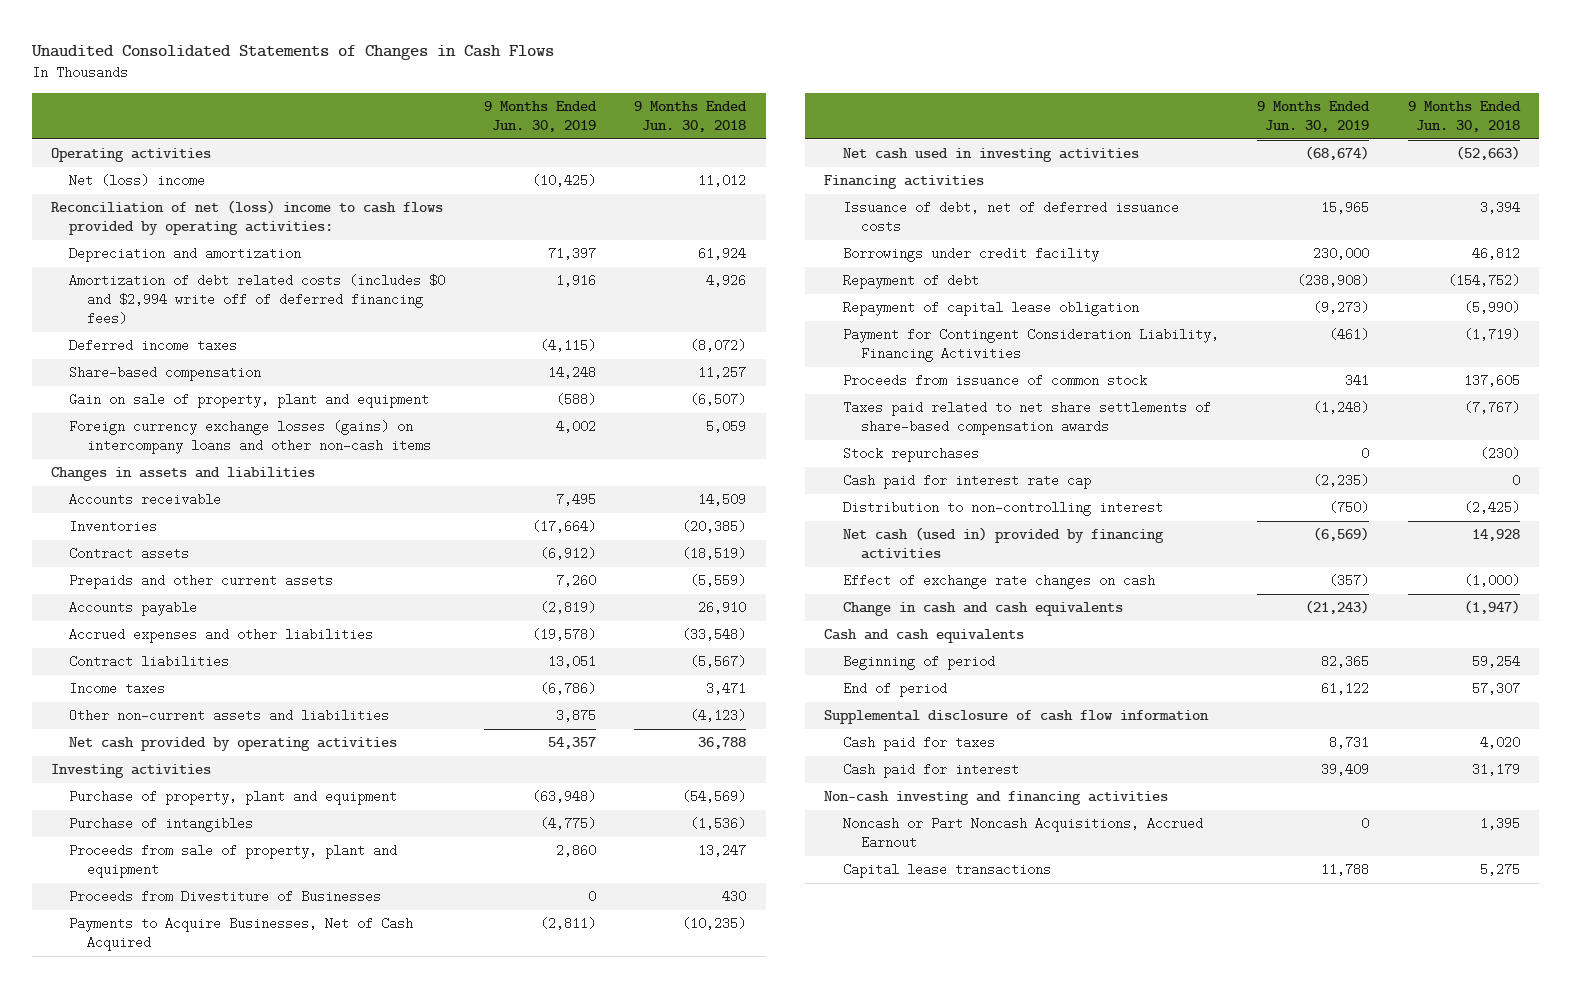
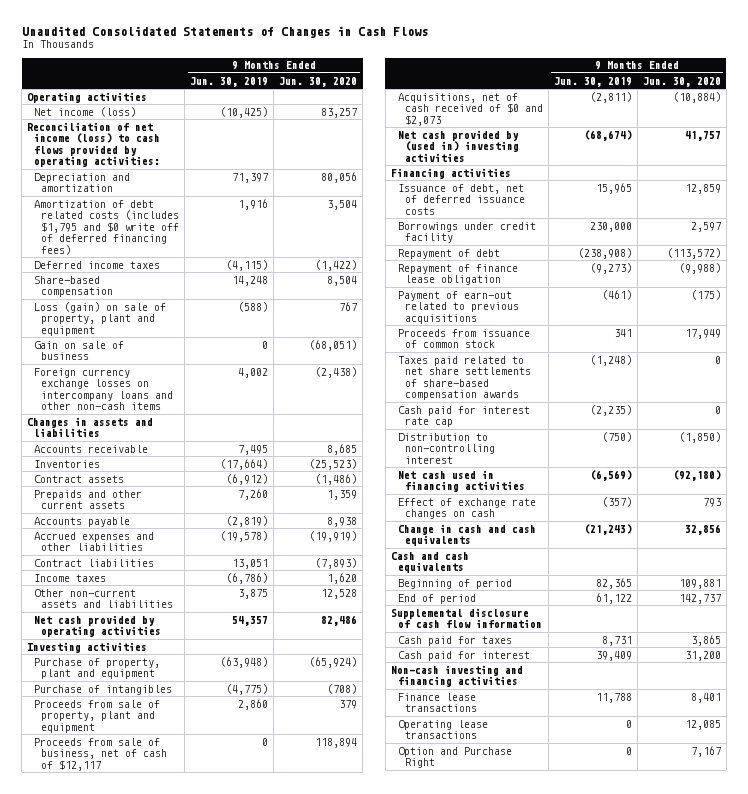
[634,101,748,132] 9 Months Ended Jun. 30, 2018 -> none
none -> [279,76,358,87] Jun. 30, 2020
[69,174,206,188] Net (loss) income -> [34,106,137,117] Net income (loss)
[50,200,443,236] Reconciliation of net (loss) income to cash flows provided by operating activities: -> [27,121,161,168] Reconciliation of net income (loss) to cash flows provided by operating activities:
[69,274,446,325] Amortization of debt related costs (includes $0 and $2,994 write off of deferred financing fees) -> [34,199,180,256] Amortization of debt related costs (includes $1,795 and $0 write off of deferred financing fees)
[69,393,430,409] Gain on sale of property, plant and equipment -> [34,301,167,336] Loss (gain) on sale of property, plant and equipment
none -> [34,340,125,361] Gain on sale of business
[69,420,432,455] Foreign currency exchange losses (gains) on intercompany loans and other non-cash items -> [34,367,174,411] Foreign currency exchange losses on intercompany loans and other non-cash items
[69,890,382,904] Proceeds from Divestiture of Businesses -> none
none -> [34,737,168,771] Proceeds from sale of business, net of cash of $12,117
[69,917,414,952] Payments to Acquire Businesses, Net of Cash Acquired -> [397,92,543,126] Acquisitions, net of cash received of $0 and $2,073
[842,148,1139,163] Net cash used in investing activities -> [397,129,519,162] Net cash provided by (used in) investing activities
[842,301,1139,317] Repayment of capital lease obligation -> [397,263,518,286] Repayment of finance lease obligation
[842,328,1219,363] Payment for Contingent Consideration Liability, Financing Activities -> [397,290,519,324] Payment of earn-out related to previous acquisitions
[842,447,979,463] Stock repurchases -> none
[842,527,1164,560] Net cash (used in) provided by financing activities -> [397,469,525,493] Net cash used in financing activities
[842,817,1203,850] Noncash or Part Noncash Acquisitions, Accrued Earnout -> none
[842,863,1051,879] Capital lease transactions -> [397,692,477,713] Finance lease transactions
none -> [397,719,488,740] Operating lease transactions
none -> [397,746,512,769] Option and Purchase Right

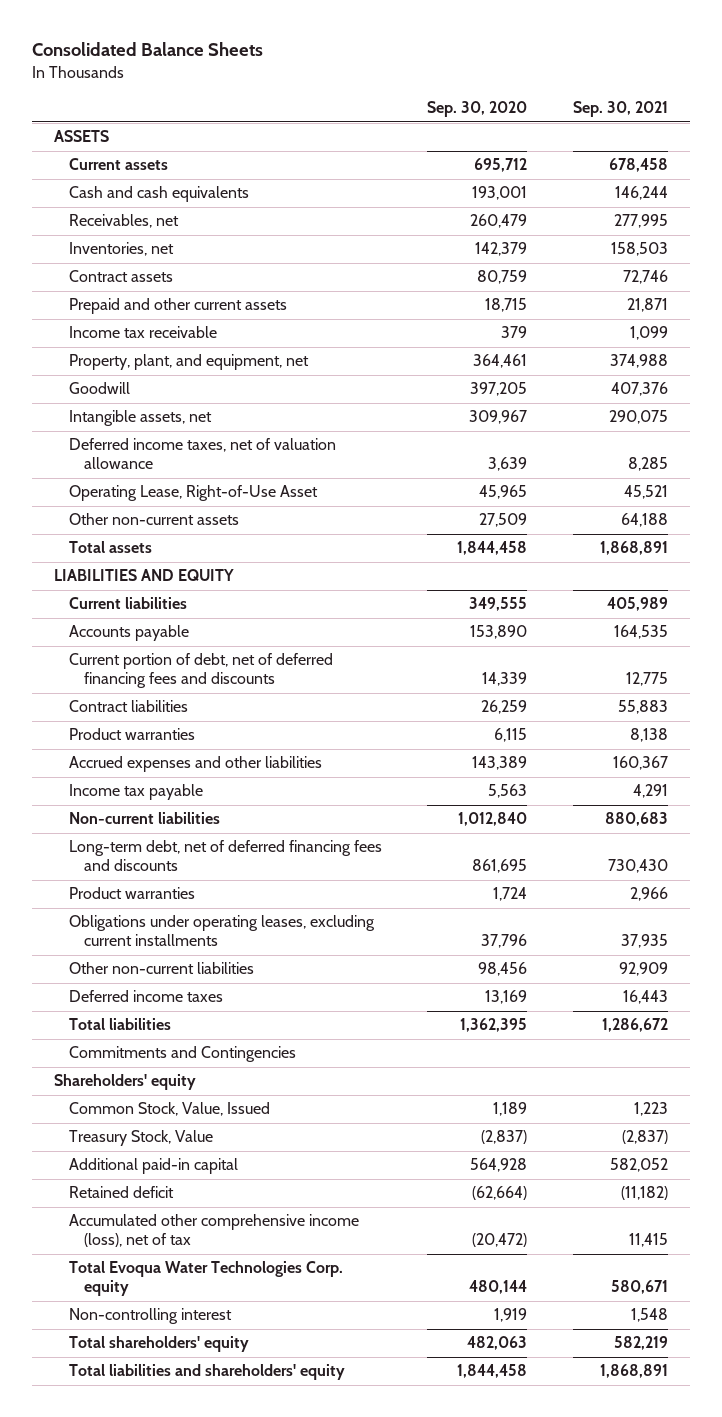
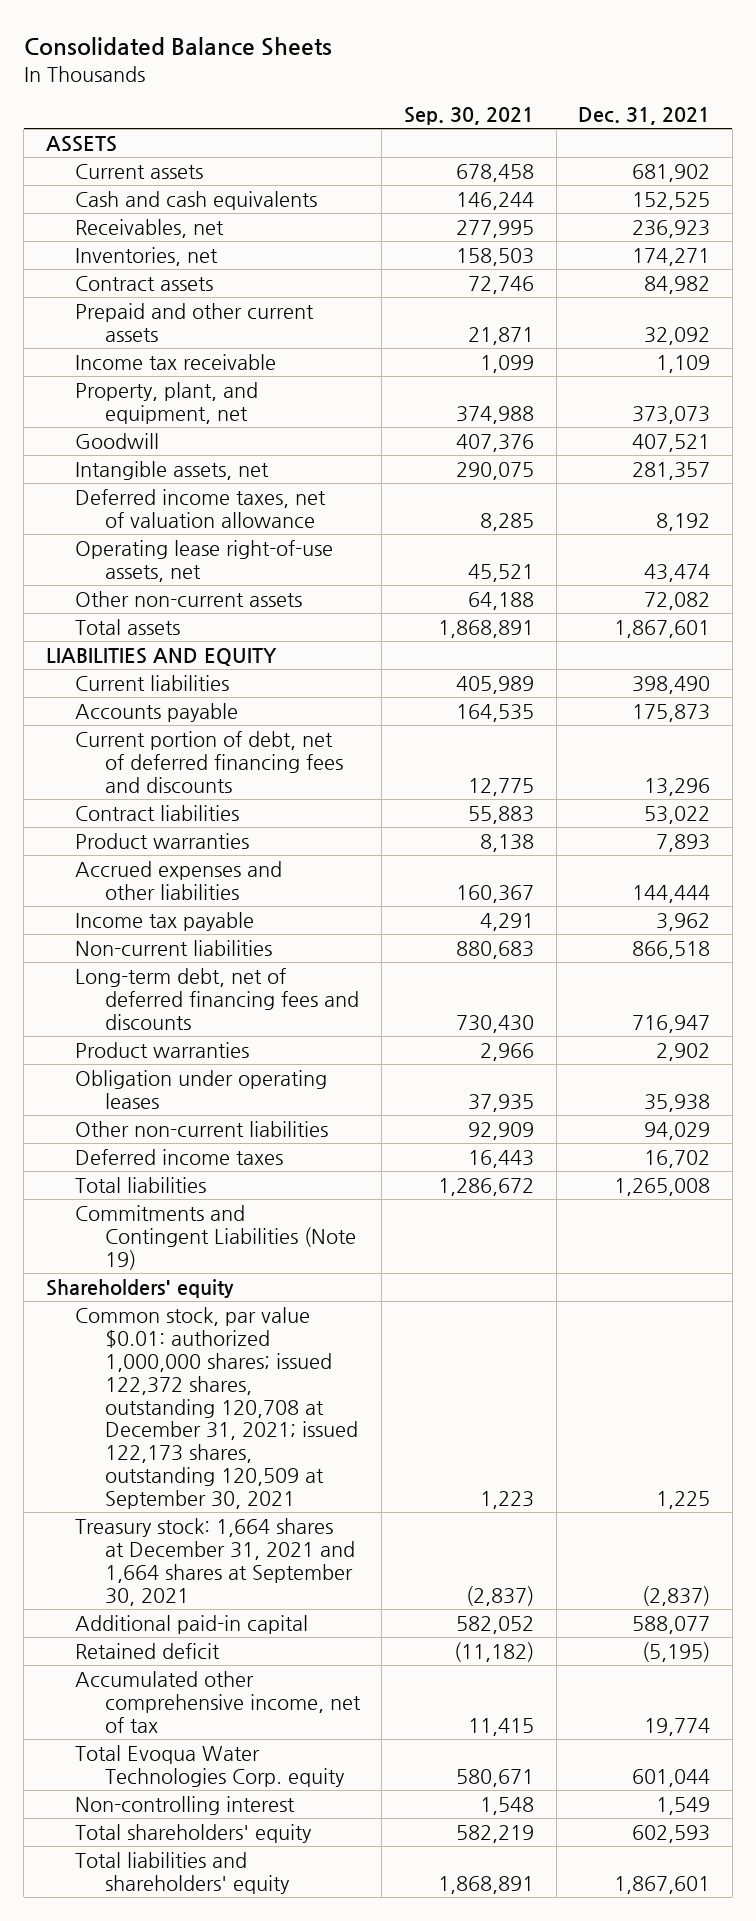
[427,101,528,118] Sep. 30, 2020 -> none
none -> [578,107,711,126] Dec. 31, 2021
[69,485,319,502] Operating Lease, Right-of-Use Asset -> [75,539,334,582] Operating lease right-of-use assets, net
[69,915,376,947] Obligations under operating leases, excluding current installments -> [75,1069,328,1109] Obligation under operating leases
[69,1046,297,1063] Commitments and Contingencies -> [75,1204,356,1270] Commitments and Contingent Liabilities (Note 19)
[69,1102,271,1117] Common Stock, Value, Issued -> [75,1306,358,1510] Common stock, par value $0.01: authorized 1,000,000 shares; issued 122,372 shares, outstanding 120,708 at December 31, 2021; issued 122,173 shares, outstanding 120,509 at September 30, 2021
[69,1130,214,1147] Treasury Stock, Value -> [75,1517,355,1606] Treasury stock: 1,664 shares at December 31, 2021 and 1,664 shares at September 30, 2021
[69,1214,360,1248] Accumulated other comprehensive income (loss), net of tax -> [75,1670,361,1733] Accumulated other comprehensive income, net of tax

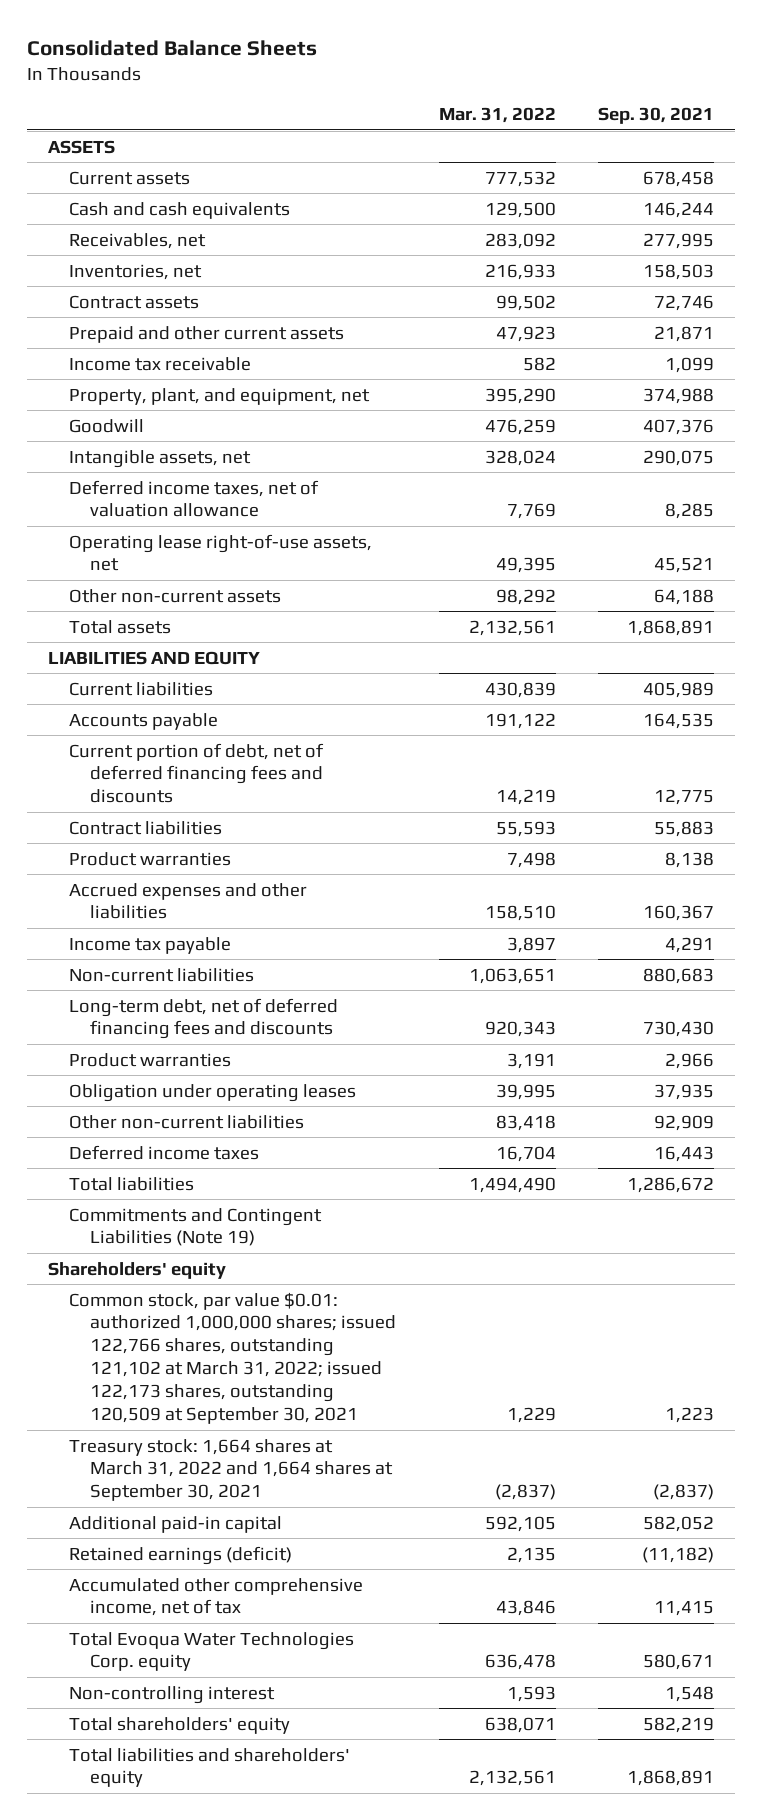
[578,107,711,126] Dec. 31, 2021 -> none
none -> [438,107,556,124] Mar. 31, 2022
[75,1306,358,1510] Common stock, par value $0.01: authorized 1,000,000 shares; issued 122,372 shares, outstanding 120,708 at December 31, 2021; issued 122,173 shares, outstanding 120,509 at September 30, 2021 -> [69,1291,397,1425] Common stock, par value $0.01: authorized 1,000,000 shares; issued 122,766 shares, outstanding 121,102 at March 31, 2022; issued 122,173 shares, outstanding 120,509 at September 30, 2021
[75,1517,355,1606] Treasury stock: 1,664 shares at December 31, 2021 and 1,664 shares at September 30, 2021 -> [69,1438,394,1502] Treasury stock: 1,664 shares at March 31, 2022 and 1,664 shares at September 30, 2021
[75,1642,221,1659] Retained deficit -> [69,1545,293,1565] Retained earnings (deficit)

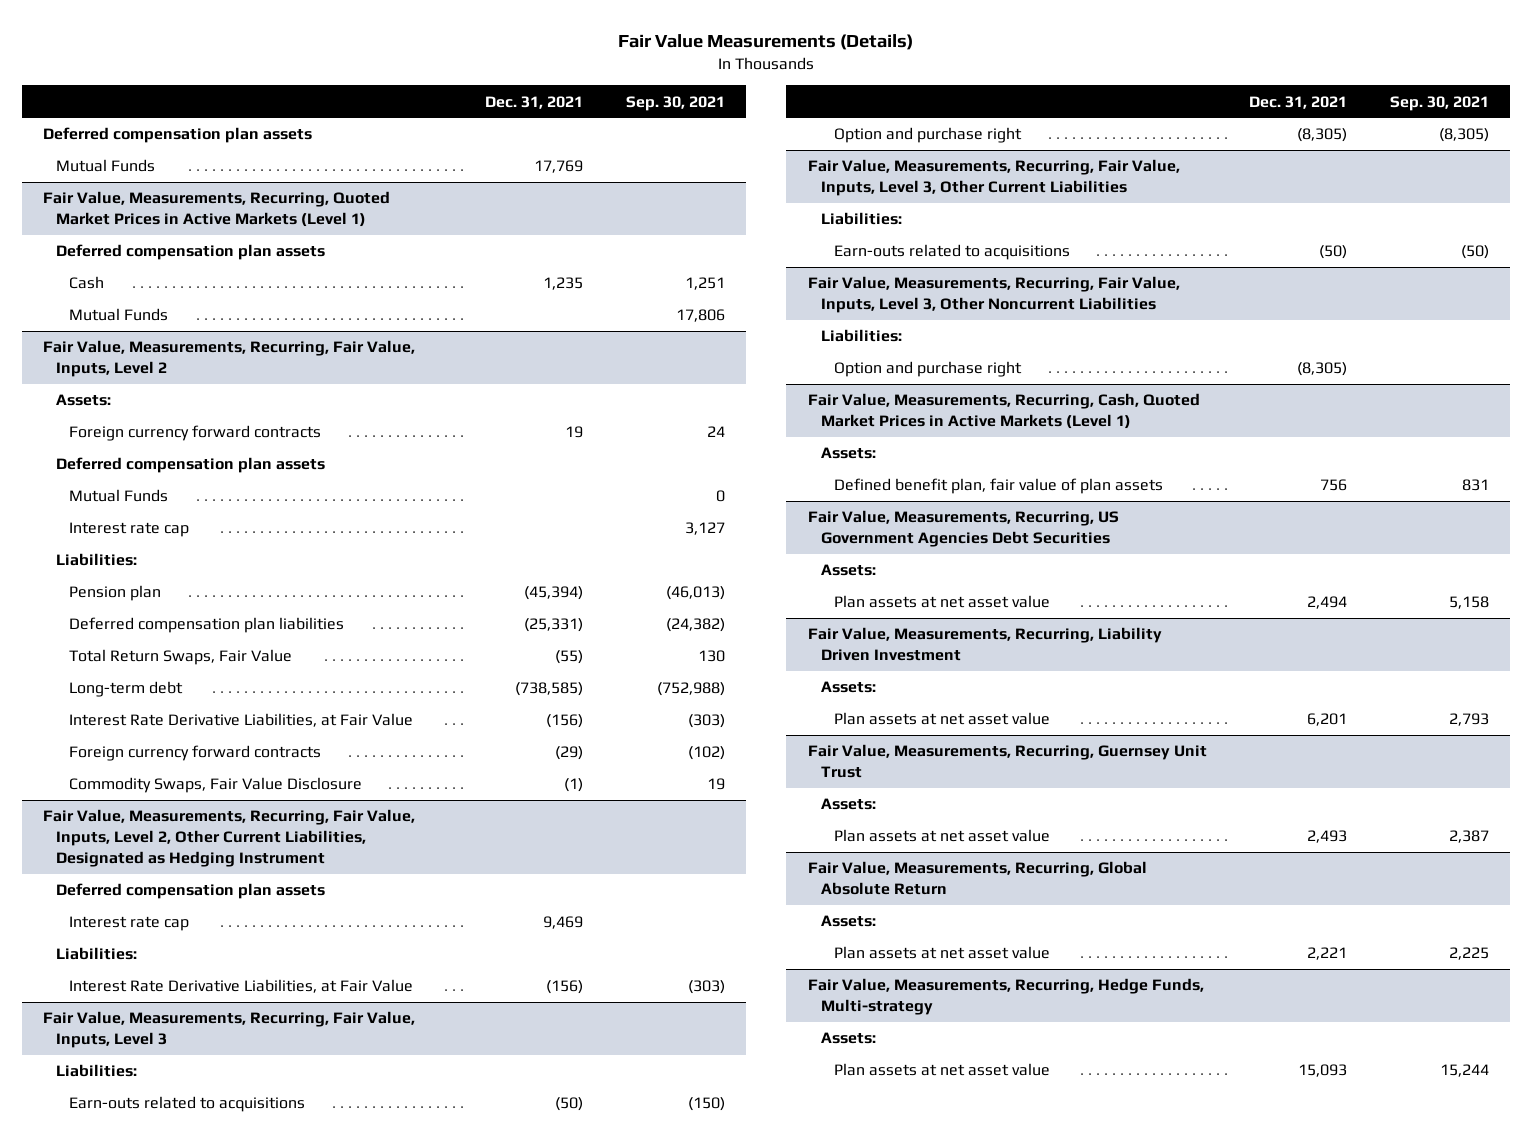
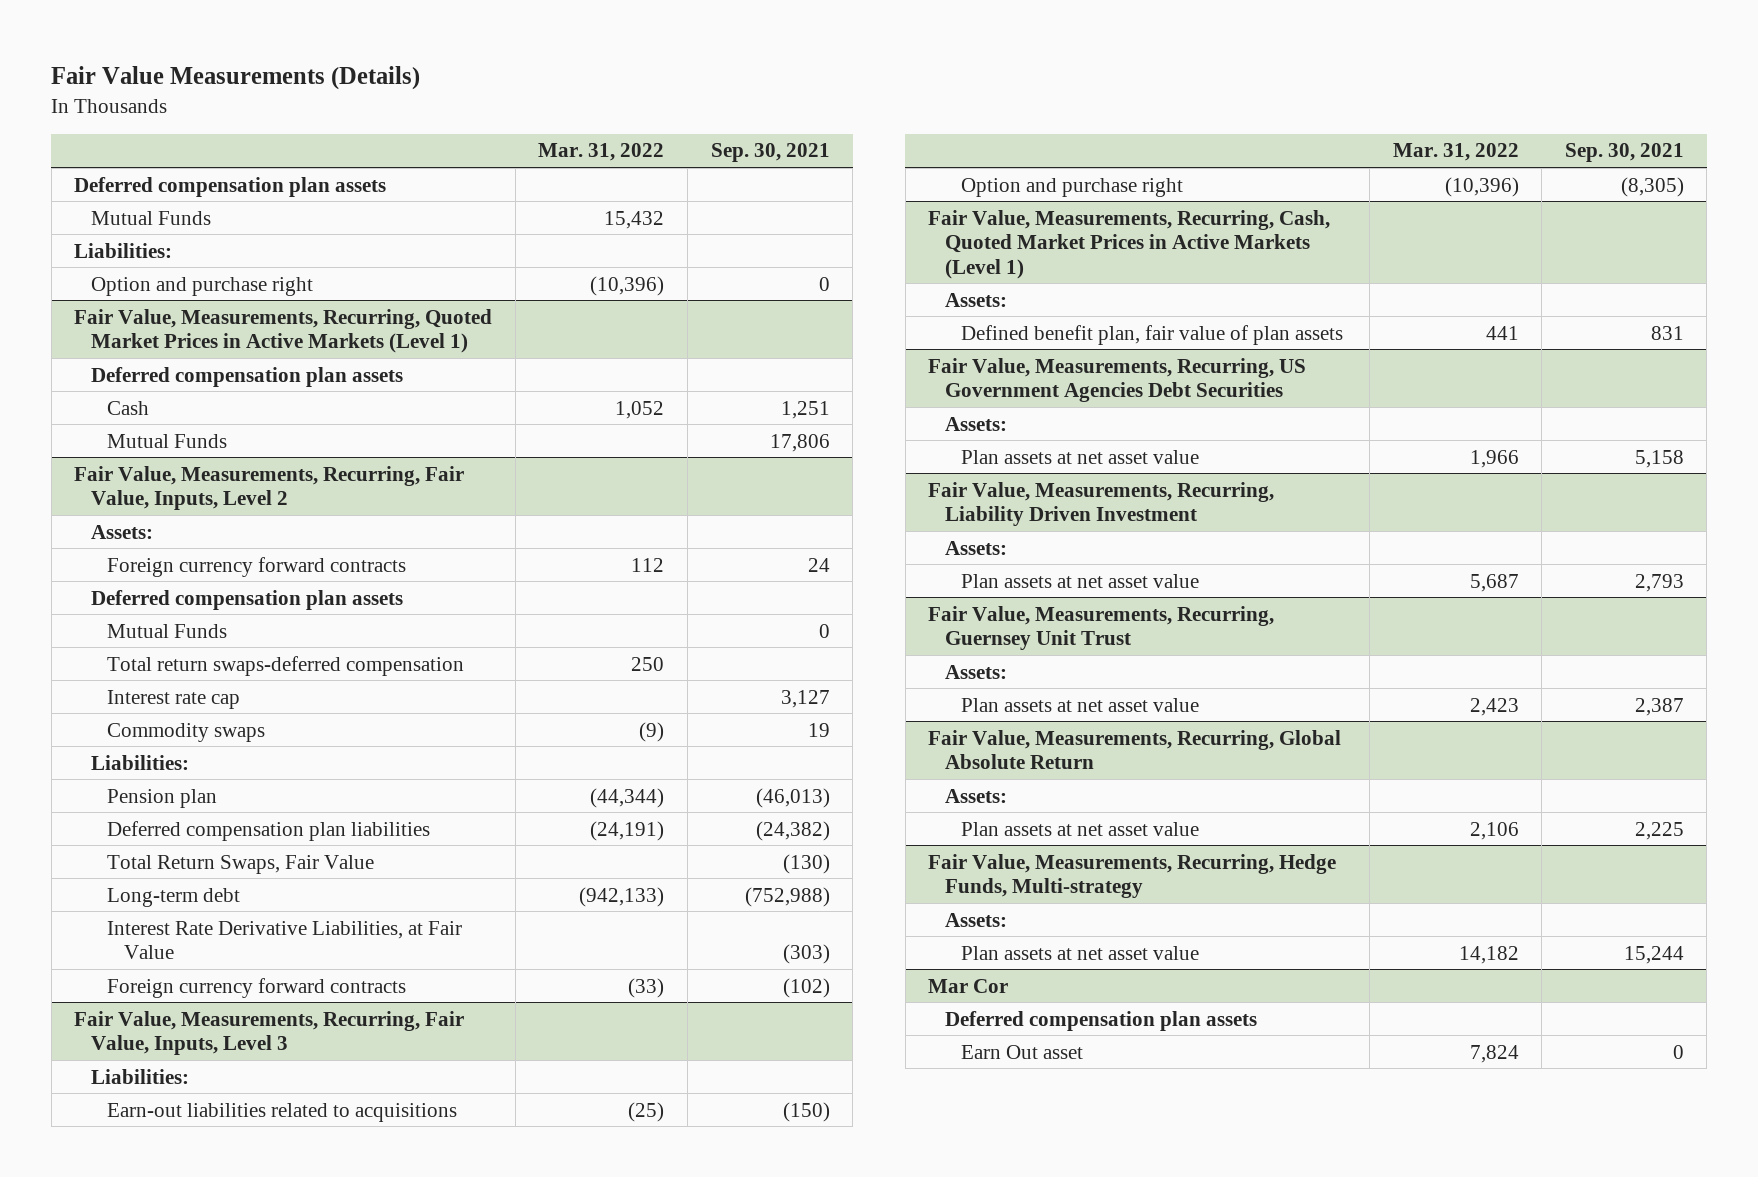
[485,95,584,109] Dec. 31, 2021 -> none
none -> [538,143,665,162] Mar. 31, 2022
none -> [74,242,173,258] Liabilities:
none -> [90,276,313,296] Option and purchase right
none -> [107,655,465,676] Total return swaps-deferred compensation
none -> [107,722,266,742] Commodity swaps
[697,650,725,663] 130 -> [782,853,830,874] (130)
[69,777,363,794] Commodity Swaps, Fair Value Disclosure -> none
[43,809,416,868] Fair Value, Measurements, Recurring, Fair Value, Inputs, Level 2, Other Current Liabilities, Designated as Hedging Instrument -> none
[56,883,326,900] Deferred compensation plan assets -> none
[69,916,190,932] Interest rate cap -> none
[56,947,138,961] Liabilities: -> none
[69,979,414,994] Interest Rate Derivative Liabilities, at Fair Value -> none
[69,1096,306,1113] Earn-outs related to acquisitions -> [107,1102,458,1122] Earn-out liabilities related to acquisitions
[807,159,1180,197] Fair Value, Measurements, Recurring, Fair Value, Inputs, Level 3, Other Current Liabilities -> none
[820,212,902,226] Liabilities: -> none
[833,244,1070,261] Earn-outs related to acquisitions -> none
[807,276,1180,314] Fair Value, Measurements, Recurring, Fair Value, Inputs, Level 3, Other Noncurrent Liabilities -> none
[820,329,902,343] Liabilities: -> none
[833,361,1022,378] Option and purchase right -> none
none -> [928,978,1009,993] Mar Cor
none -> [944,1010,1257,1031] Deferred compensation plan assets
none -> [961,1044,1084,1059] Earn Out asset

